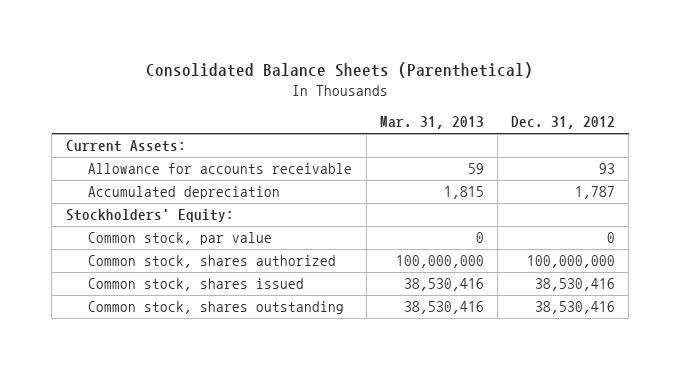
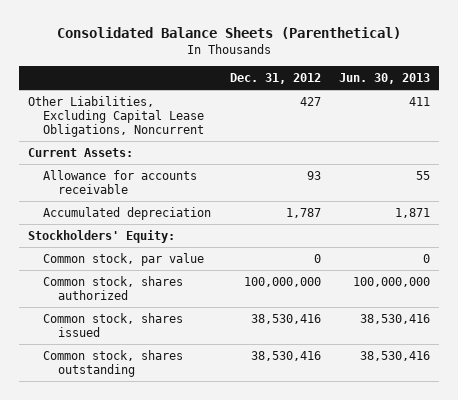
[379,116,484,130] Mar. 31, 2013 -> none
none -> [339,73,431,85] Jun. 30, 2013
none -> [28,96,204,137] Other Liabilities, Excluding Capital Lease Obligations, Noncurrent

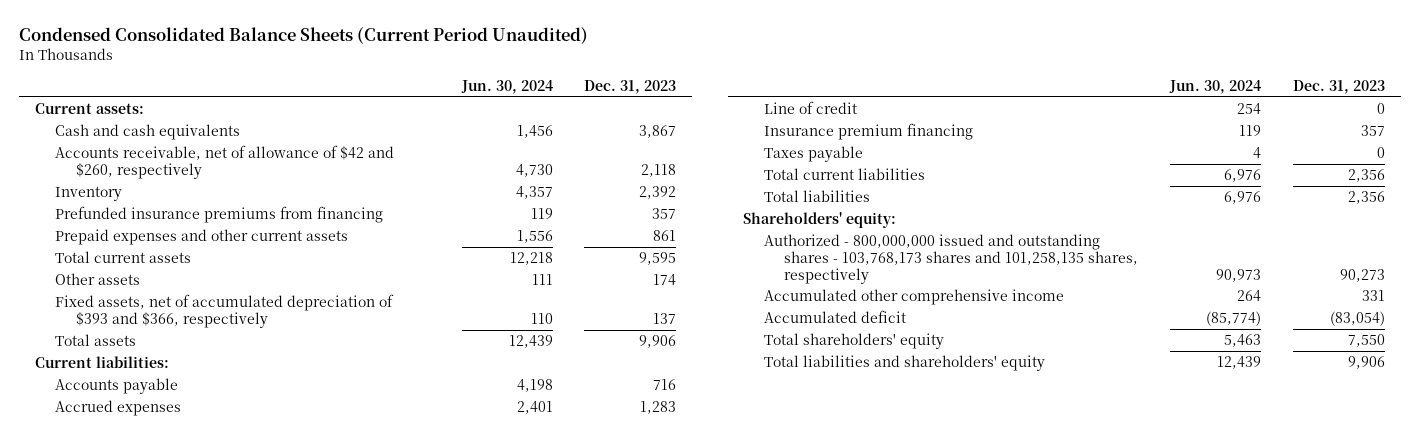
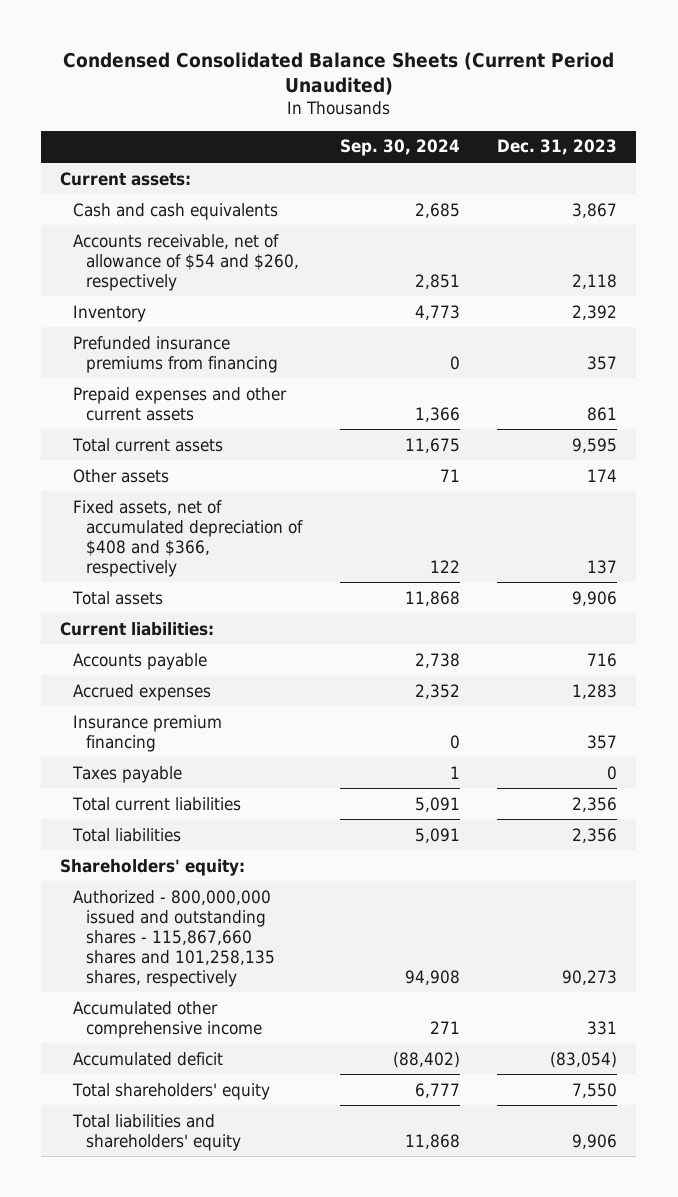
[460,79,553,94] Jun. 30, 2024 -> none
none -> [339,139,460,157] Sep. 30, 2024
[55,145,395,179] Accounts receivable, net of allowance of $42 and $260, respectively -> [73,233,299,291] Accounts receivable, net of allowance of $54 and $260, respectively
[55,294,395,328] Fixed assets, net of accumulated depreciation of $393 and $366, respectively -> [73,499,303,577] Fixed assets, net of accumulated depreciation of $408 and $366, respectively
[763,101,857,115] Line of credit -> none
[763,234,1139,284] Authorized - 800,000,000 issued and outstanding shares - 103,768,173 shares and 101,258,135 shares, respectively -> [73,889,275,987] Authorized - 800,000,000 issued and outstanding shares - 115,867,660 shares and 101,258,135 shares, respectively

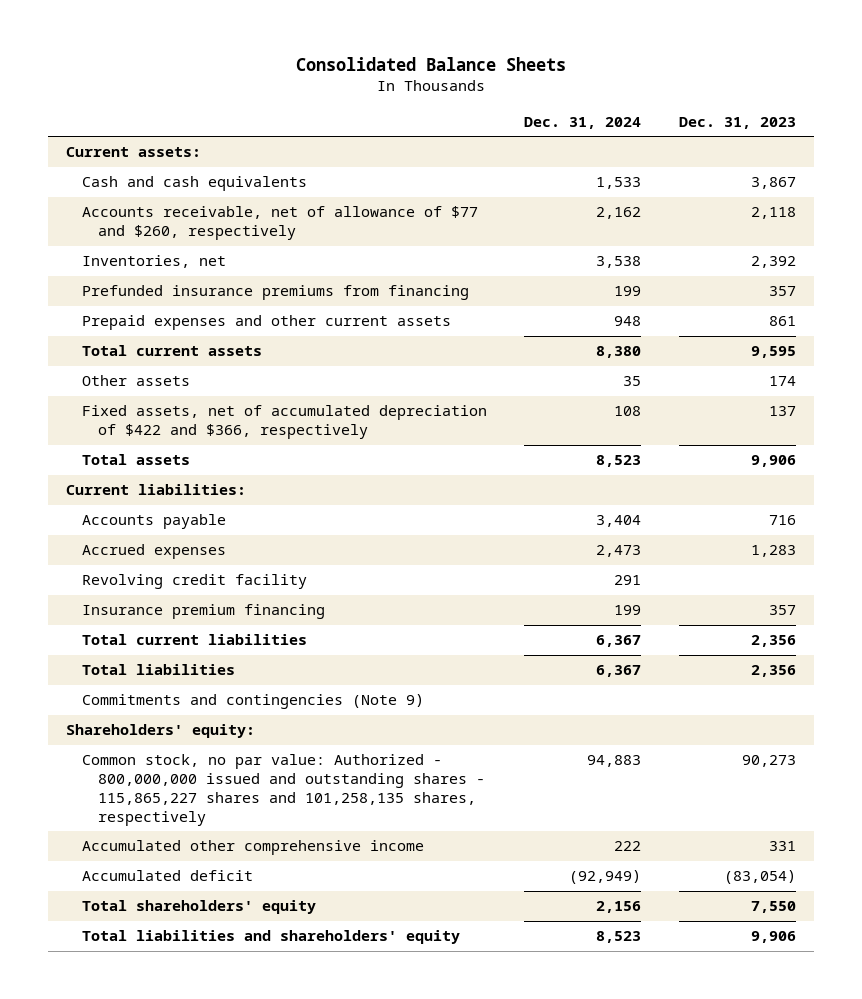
[62,51,614,96] Condensed Consolidated Balance Sheets (Current Period Unaudited) -> [296,57,567,72] Consolidated Balance Sheets
[339,139,460,157] Sep. 30, 2024 -> none
none -> [524,116,642,129] Dec. 31, 2024
[73,233,299,291] Accounts receivable, net of allowance of $54 and $260, respectively -> [82,206,479,241] Accounts receivable, net of allowance of $77 and $260, respectively
[73,304,147,322] Inventory -> [82,255,227,269] Inventories, net
[73,499,303,577] Fixed assets, net of accumulated depreciation of $408 and $366, respectively -> [82,405,488,440] Fixed assets, net of accumulated depreciation of $422 and $366, respectively
none -> [82,574,308,590] Revolving credit facility
[72,765,183,783] Taxes payable -> none
none -> [82,694,425,710] Commitments and contingencies (Note 9)
[73,889,275,987] Authorized - 800,000,000 issued and outstanding shares - 115,867,660 shares and 101,258,135 shares, respectively -> [82,754,486,826] Common stock, no par value: Authorized - 800,000,000 issued and outstanding shares - 115,865,227 shares and 101,258,135 shares, respectively

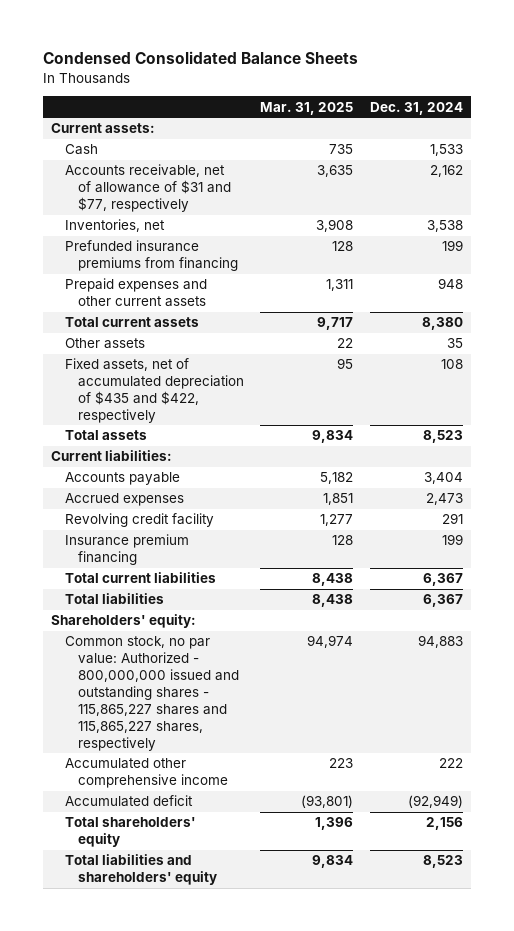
[296,57,567,72] Consolidated Balance Sheets -> [43,51,359,65] Condensed Consolidated Balance Sheets
[678,116,796,129] Dec. 31, 2023 -> none
none -> [260,101,354,115] Mar. 31, 2025
[82,176,308,192] Cash and cash equivalents -> [64,144,98,156] Cash
[82,206,479,241] Accounts receivable, net of allowance of $77 and $260, respectively -> [64,164,231,213] Accounts receivable, net of allowance of $31 and $77, respectively
[82,405,488,440] Fixed assets, net of accumulated depreciation of $422 and $366, respectively -> [64,358,244,424] Fixed assets, net of accumulated depreciation of $435 and $422, respectively
[82,694,425,710] Commitments and contingencies (Note 9) -> none
[82,754,486,826] Common stock, no par value: Authorized - 800,000,000 issued and outstanding shares - 115,865,227 shares and 101,258,135 shares, respectively -> [64,636,239,751] Common stock, no par value: Authorized - 800,000,000 issued and outstanding shares - 115,865,227 shares and 115,865,227 shares, respectively

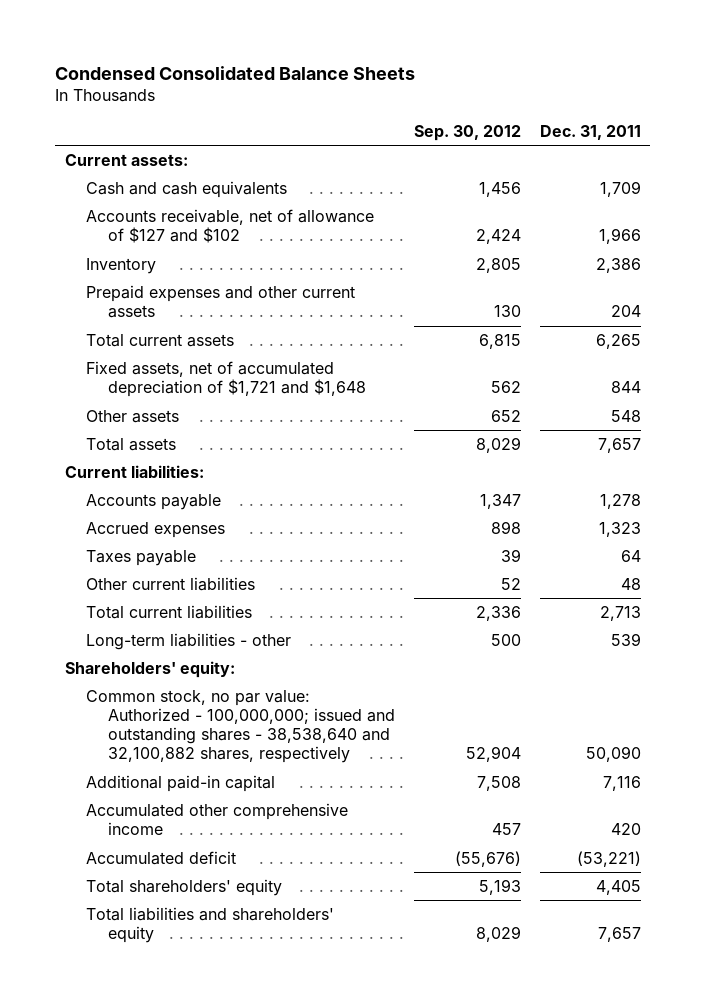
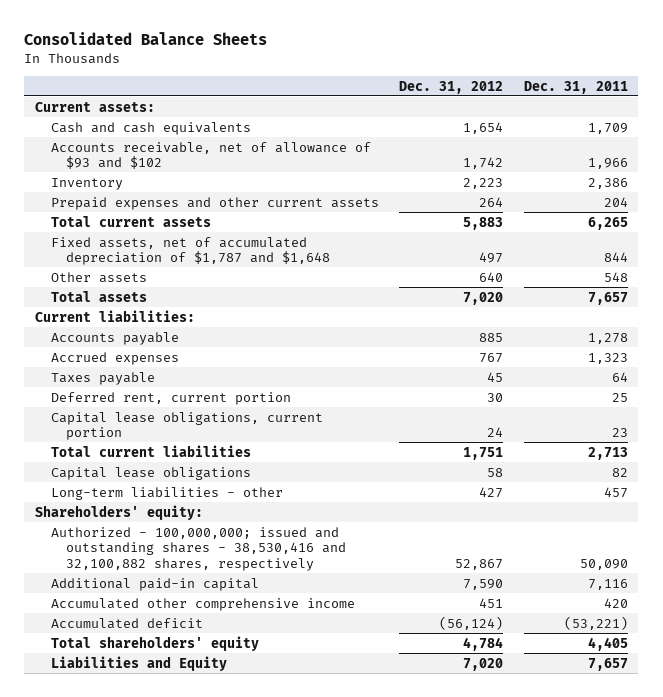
[55,65,416,80] Condensed Consolidated Balance Sheets -> [24,32,268,46] Consolidated Balance Sheets
[413,124,521,141] Sep. 30, 2012 -> none
none -> [399,80,504,94] Dec. 31, 2012
[86,209,375,244] Accounts receivable, net of allowance of $127 and $102 -> [50,141,371,170] Accounts receivable, net of allowance of $93 and $102
[86,361,366,398] Fixed assets, net of accumulated depreciation of $1,721 and $1,648 -> [50,236,331,266] Fixed assets, net of accumulated depreciation of $1,787 and $1,648
[86,577,256,592] Other current liabilities -> none
none -> [50,391,291,405] Deferred rent, current portion
none -> [50,411,323,441] Capital lease obligations, current portion
none -> [50,466,251,480] Capital lease obligations
[610,633,641,647] 539 -> [603,486,628,498] 457
[86,690,395,764] Common stock, no par value: Authorized - 100,000,000; issued and outstanding shares - 38,538,640 and 32,100,882 shares, respectively -> [50,526,347,571] Authorized - 100,000,000; issued and outstanding shares - 38,530,416 and 32,100,882 shares, respectively
[86,907,335,944] Total liabilities and shareholders' equity -> [50,655,227,671] Liabilities and Equity

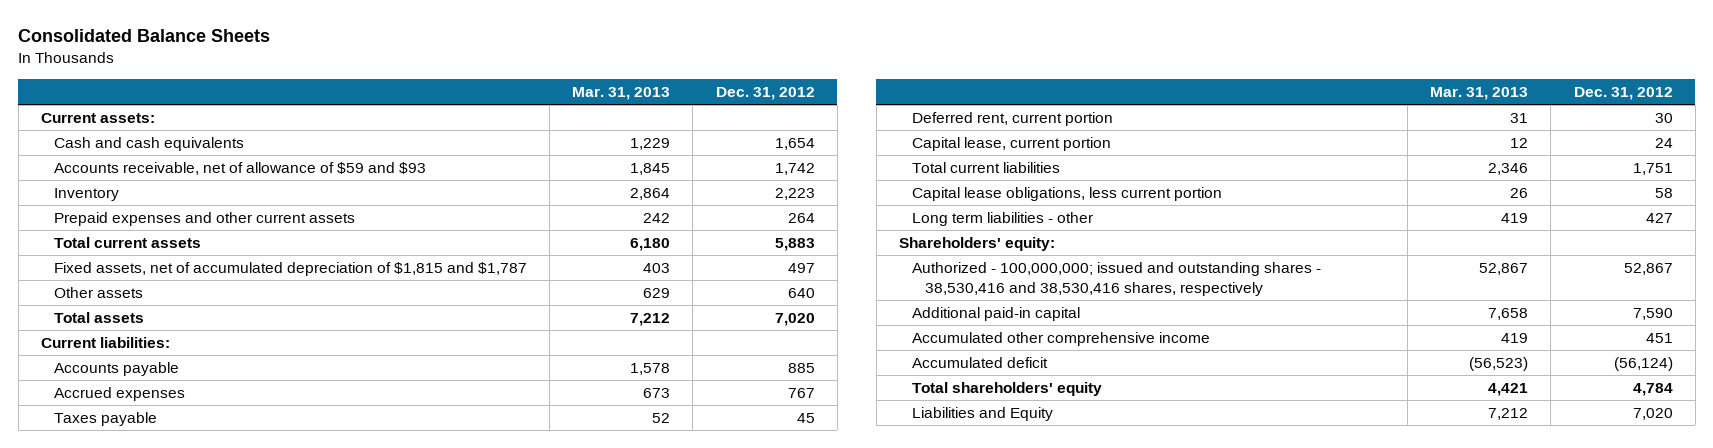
[523,80,628,94] Dec. 31, 2011 -> none
none -> [572,86,671,100] Mar. 31, 2013
[50,141,371,170] Accounts receivable, net of allowance of $93 and $102 -> [53,161,426,175] Accounts receivable, net of allowance of $59 and $93
[50,236,331,266] Fixed assets, net of accumulated depreciation of $1,787 and $1,648 -> [53,261,527,276] Fixed assets, net of accumulated depreciation of $1,815 and $1,787
[50,411,323,441] Capital lease obligations, current portion -> [911,136,1111,151] Capital lease, current portion
[50,466,251,480] Capital lease obligations -> [911,186,1222,201] Capital lease obligations, less current portion
[50,486,283,500] Long-term liabilities - other -> [911,211,1093,226] Long term liabilities - other
[50,526,347,571] Authorized - 100,000,000; issued and outstanding shares - 38,530,416 and 32,100,882 shares, respectively -> [911,261,1321,296] Authorized - 100,000,000; issued and outstanding shares - 38,530,416 and 38,530,416 shares, respectively

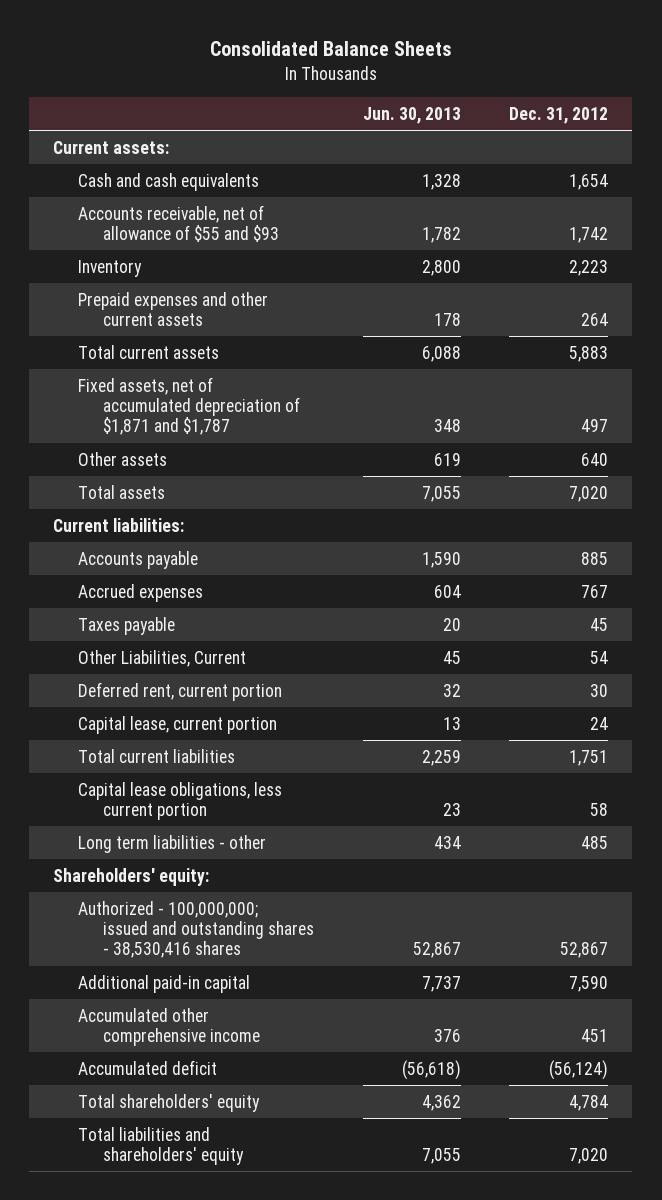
[572,86,671,100] Mar. 31, 2013 -> none
none -> [362,106,461,124] Jun. 30, 2013
[53,161,426,175] Accounts receivable, net of allowance of $59 and $93 -> [78,204,280,242] Accounts receivable, net of allowance of $55 and $93
[53,261,527,276] Fixed assets, net of accumulated depreciation of $1,815 and $1,787 -> [78,376,301,436] Fixed assets, net of accumulated depreciation of $1,871 and $1,787
none -> [78,649,247,667] Other Liabilities, Current
[1645,212,1673,223] 427 -> [581,835,609,849] 485
[911,261,1321,296] Authorized - 100,000,000; issued and outstanding shares - 38,530,416 and 38,530,416 shares, respectively -> [78,900,315,959] Authorized - 100,000,000; issued and outstanding shares - 38,530,416 shares
[911,406,1053,421] Liabilities and Equity -> [78,1126,245,1165] Total liabilities and shareholders' equity

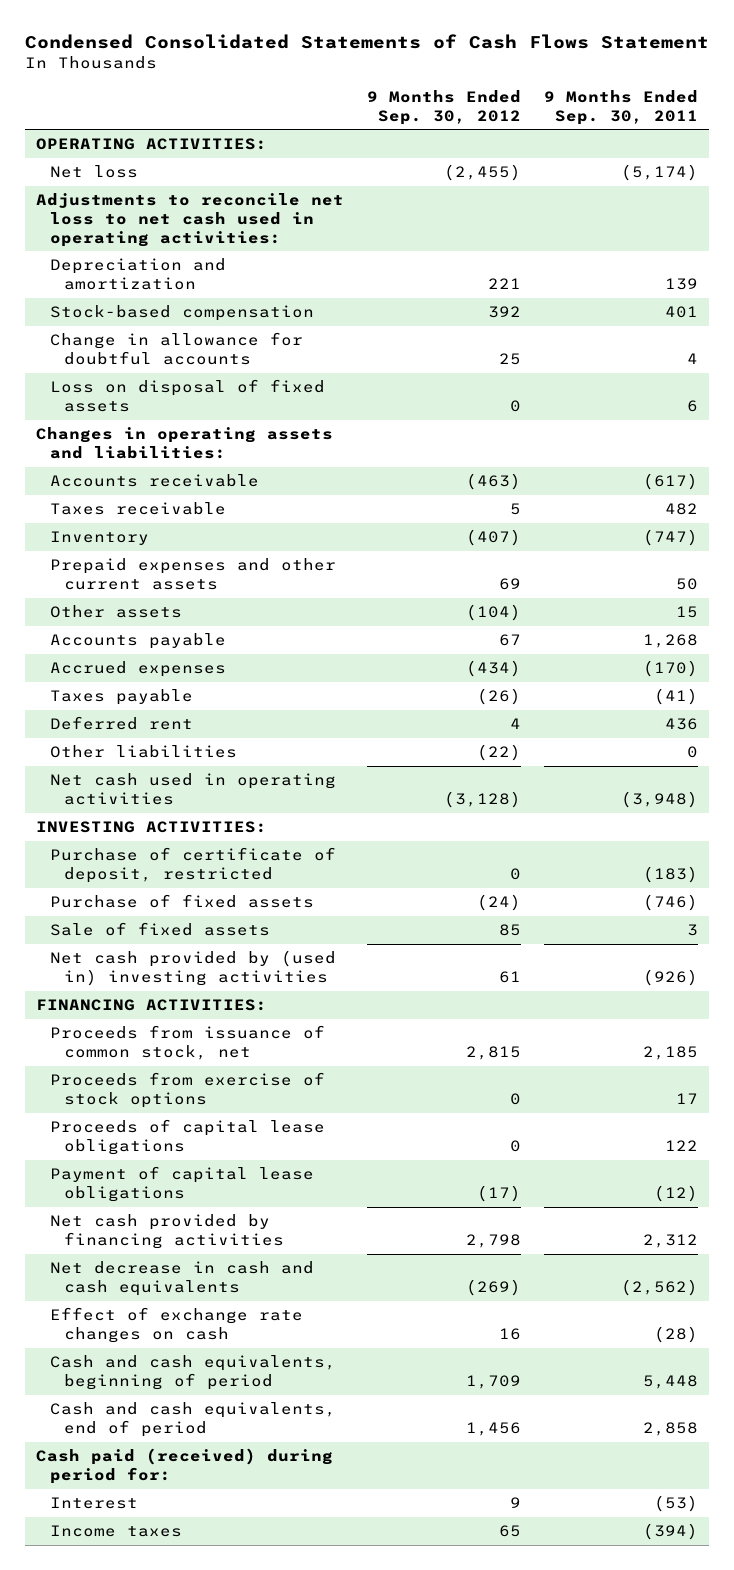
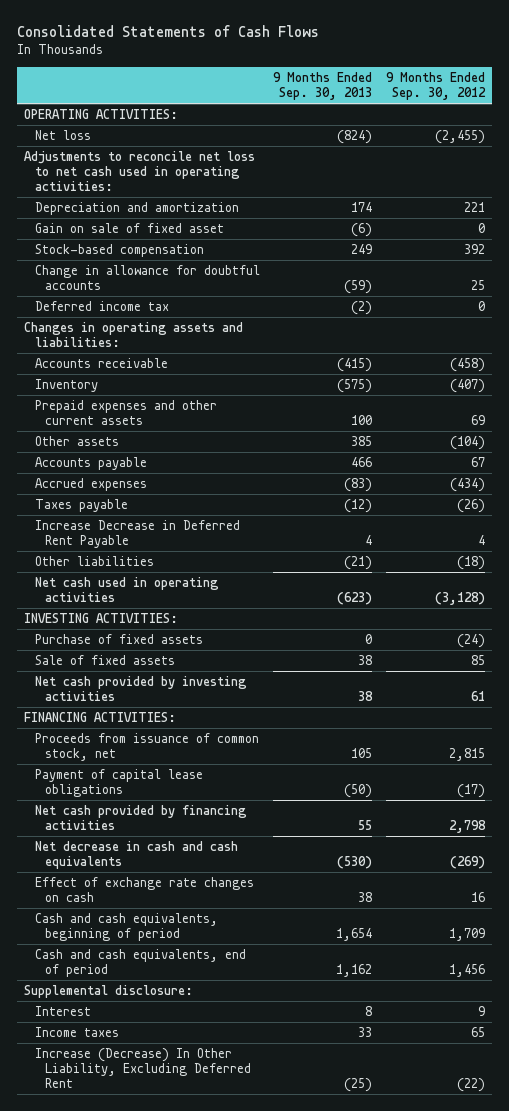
[24,33,709,49] Condensed Consolidated Statements of Cash Flows Statement -> [16,24,319,37] Consolidated Statements of Cash Flows
[543,89,698,125] 9 Months Ended Sep. 30, 2011 -> none
none -> [273,72,373,101] 9 Months Ended Sep. 30, 2013
none -> [34,223,224,234] Gain on sale of fixed asset
[50,379,326,412] Loss on disposal of fixed assets -> none
none -> [34,301,169,312] Deferred income tax
[50,502,227,516] Taxes receivable -> none
[466,473,522,491] (463) -> [450,358,486,373] (458)
[50,716,194,731] Deferred rent -> [34,520,240,548] Increase Decrease in Deferred Rent Payable
[477,744,522,762] (22) -> [457,556,486,571] (18)
[50,847,337,883] Purchase of certificate of deposit, restricted -> none
[50,950,337,986] Net cash provided by (used in) investing activities -> [34,676,247,701] Net cash provided by investing activities
[50,1072,326,1108] Proceeds from exercise of stock options -> none
[50,1119,326,1155] Proceeds of capital lease obligations -> none
[36,1448,334,1484] Cash paid (received) during period for: -> none
none -> [23,985,193,999] Supplemental disclosure:
none -> [34,1048,252,1088] Increase (Decrease) In Other Liability, Excluding Deferred Rent

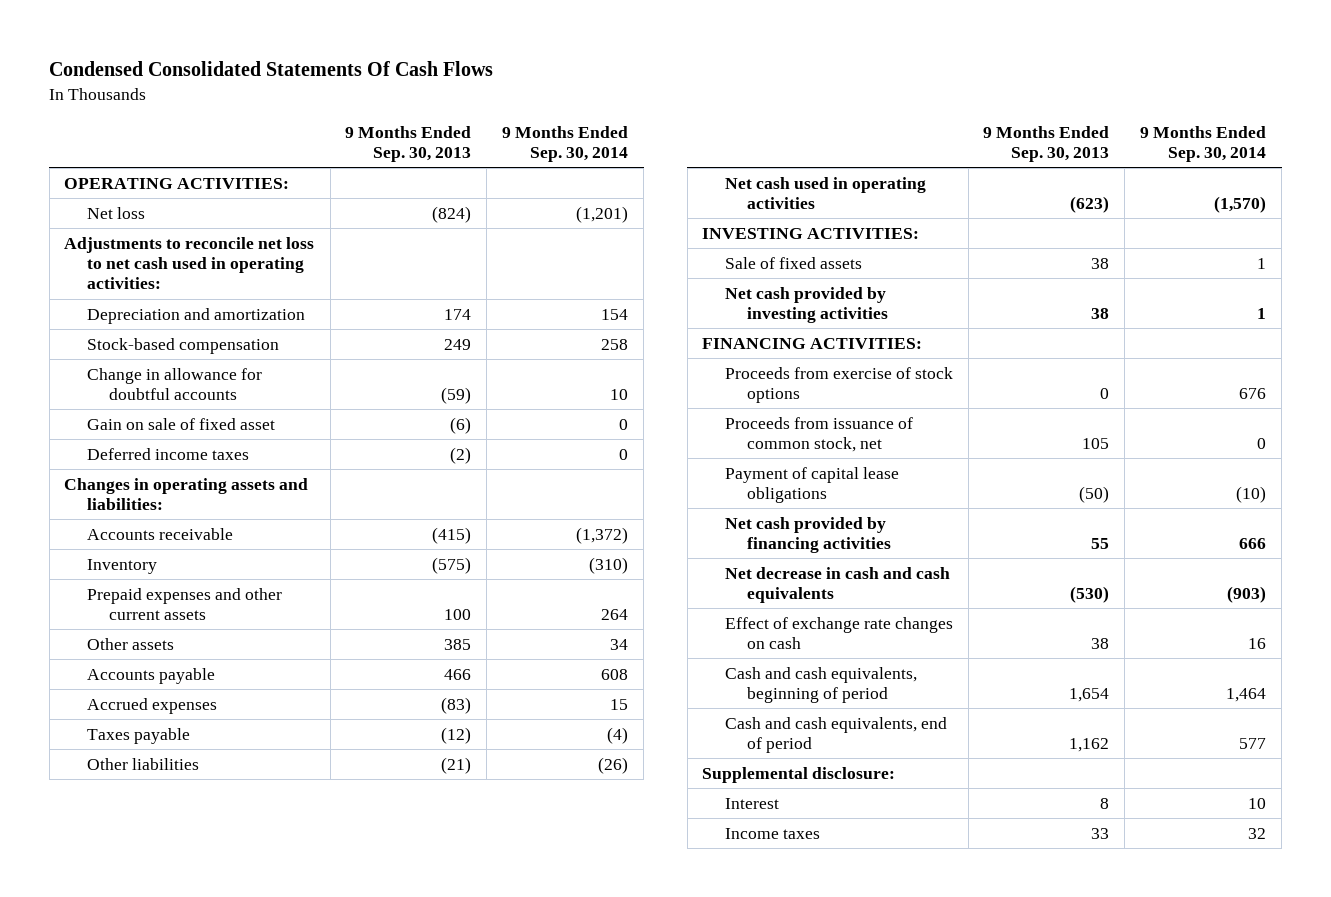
[16,24,319,37] Consolidated Statements of Cash Flows -> [49,61,494,77] Condensed Consolidated Statements Of Cash Flows
[386,72,487,101] 9 Months Ended Sep. 30, 2012 -> none
none -> [502,125,629,163] 9 Months Ended Sep. 30, 2014
[34,223,224,234] Gain on sale of fixed asset -> [86,417,275,430] Gain on sale of fixed asset
[34,301,169,312] Deferred income tax -> [86,447,249,460] Deferred income taxes
[34,520,240,548] Increase Decrease in Deferred Rent Payable -> none
[34,634,203,645] Purchase of fixed assets -> none
none -> [724,366,953,403] Proceeds from exercise of stock options
[34,1048,252,1088] Increase (Decrease) In Other Liability, Excluding Deferred Rent -> none

